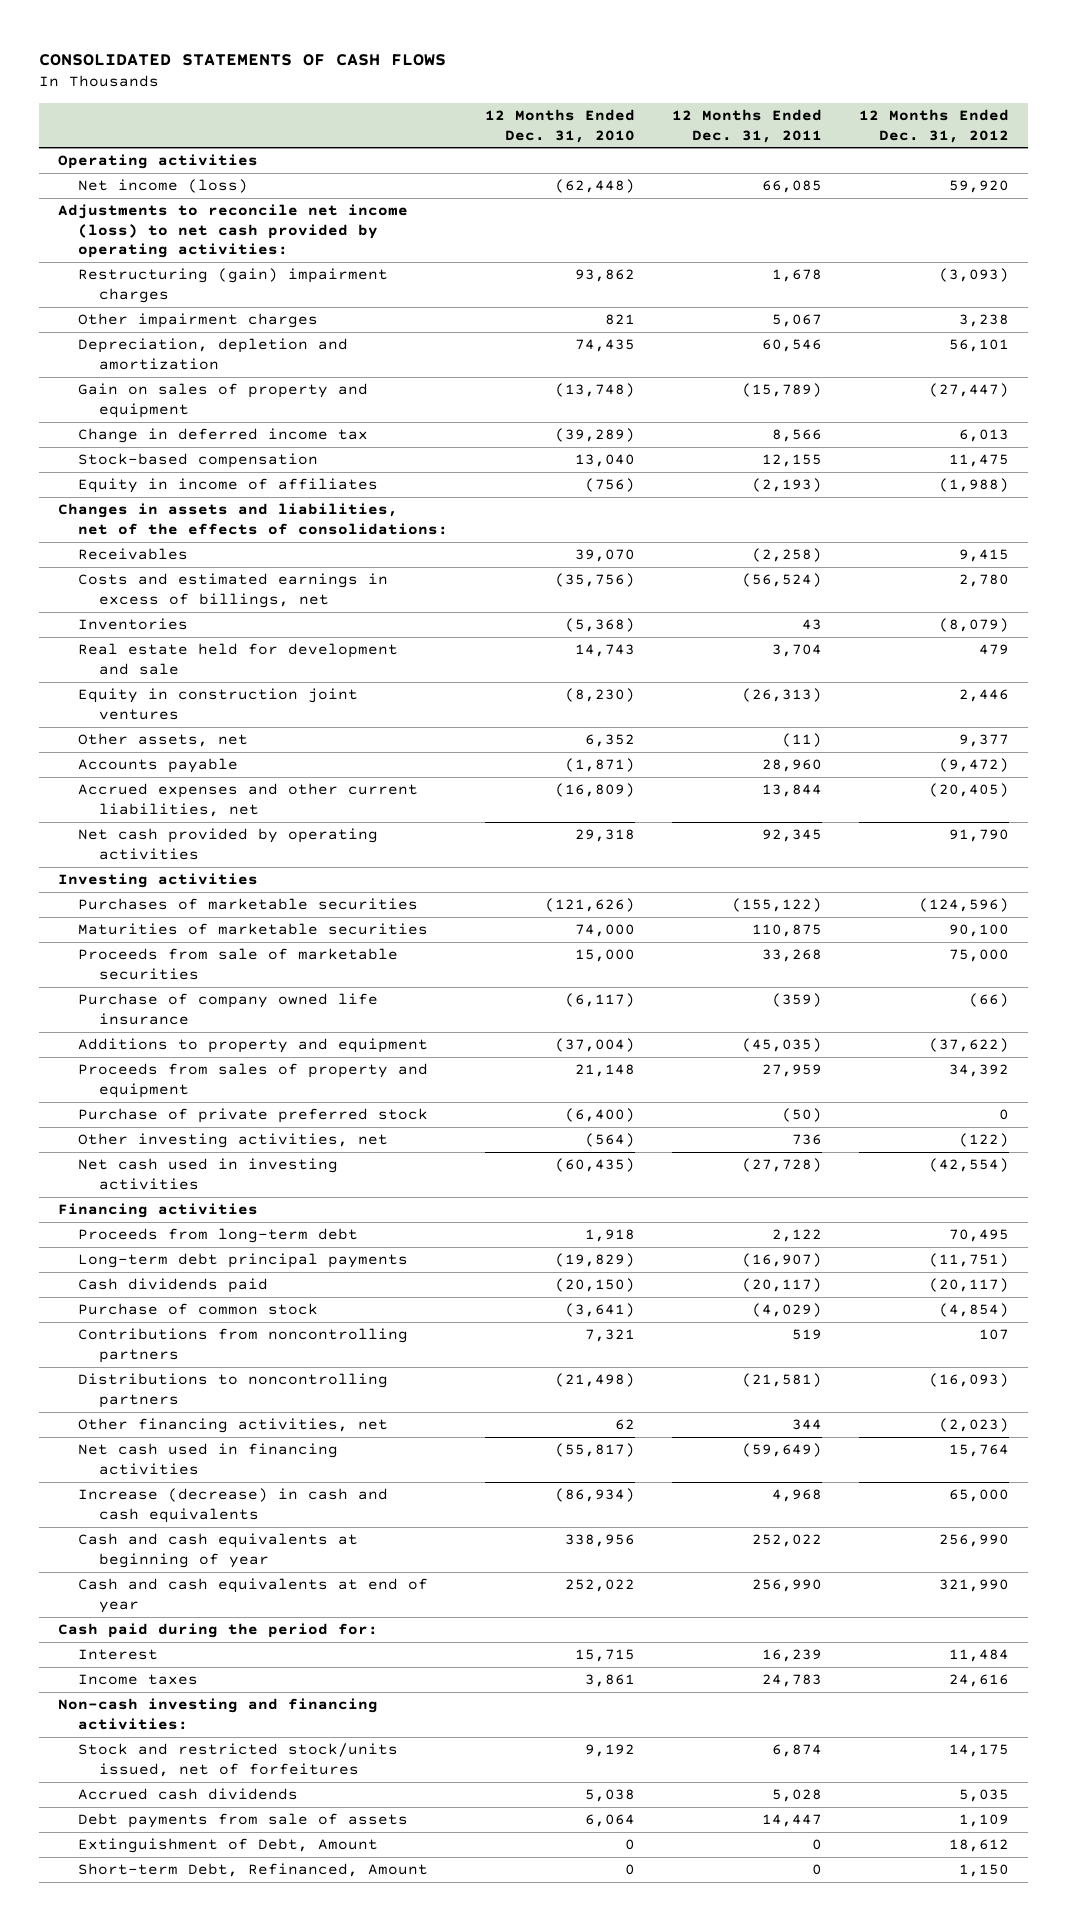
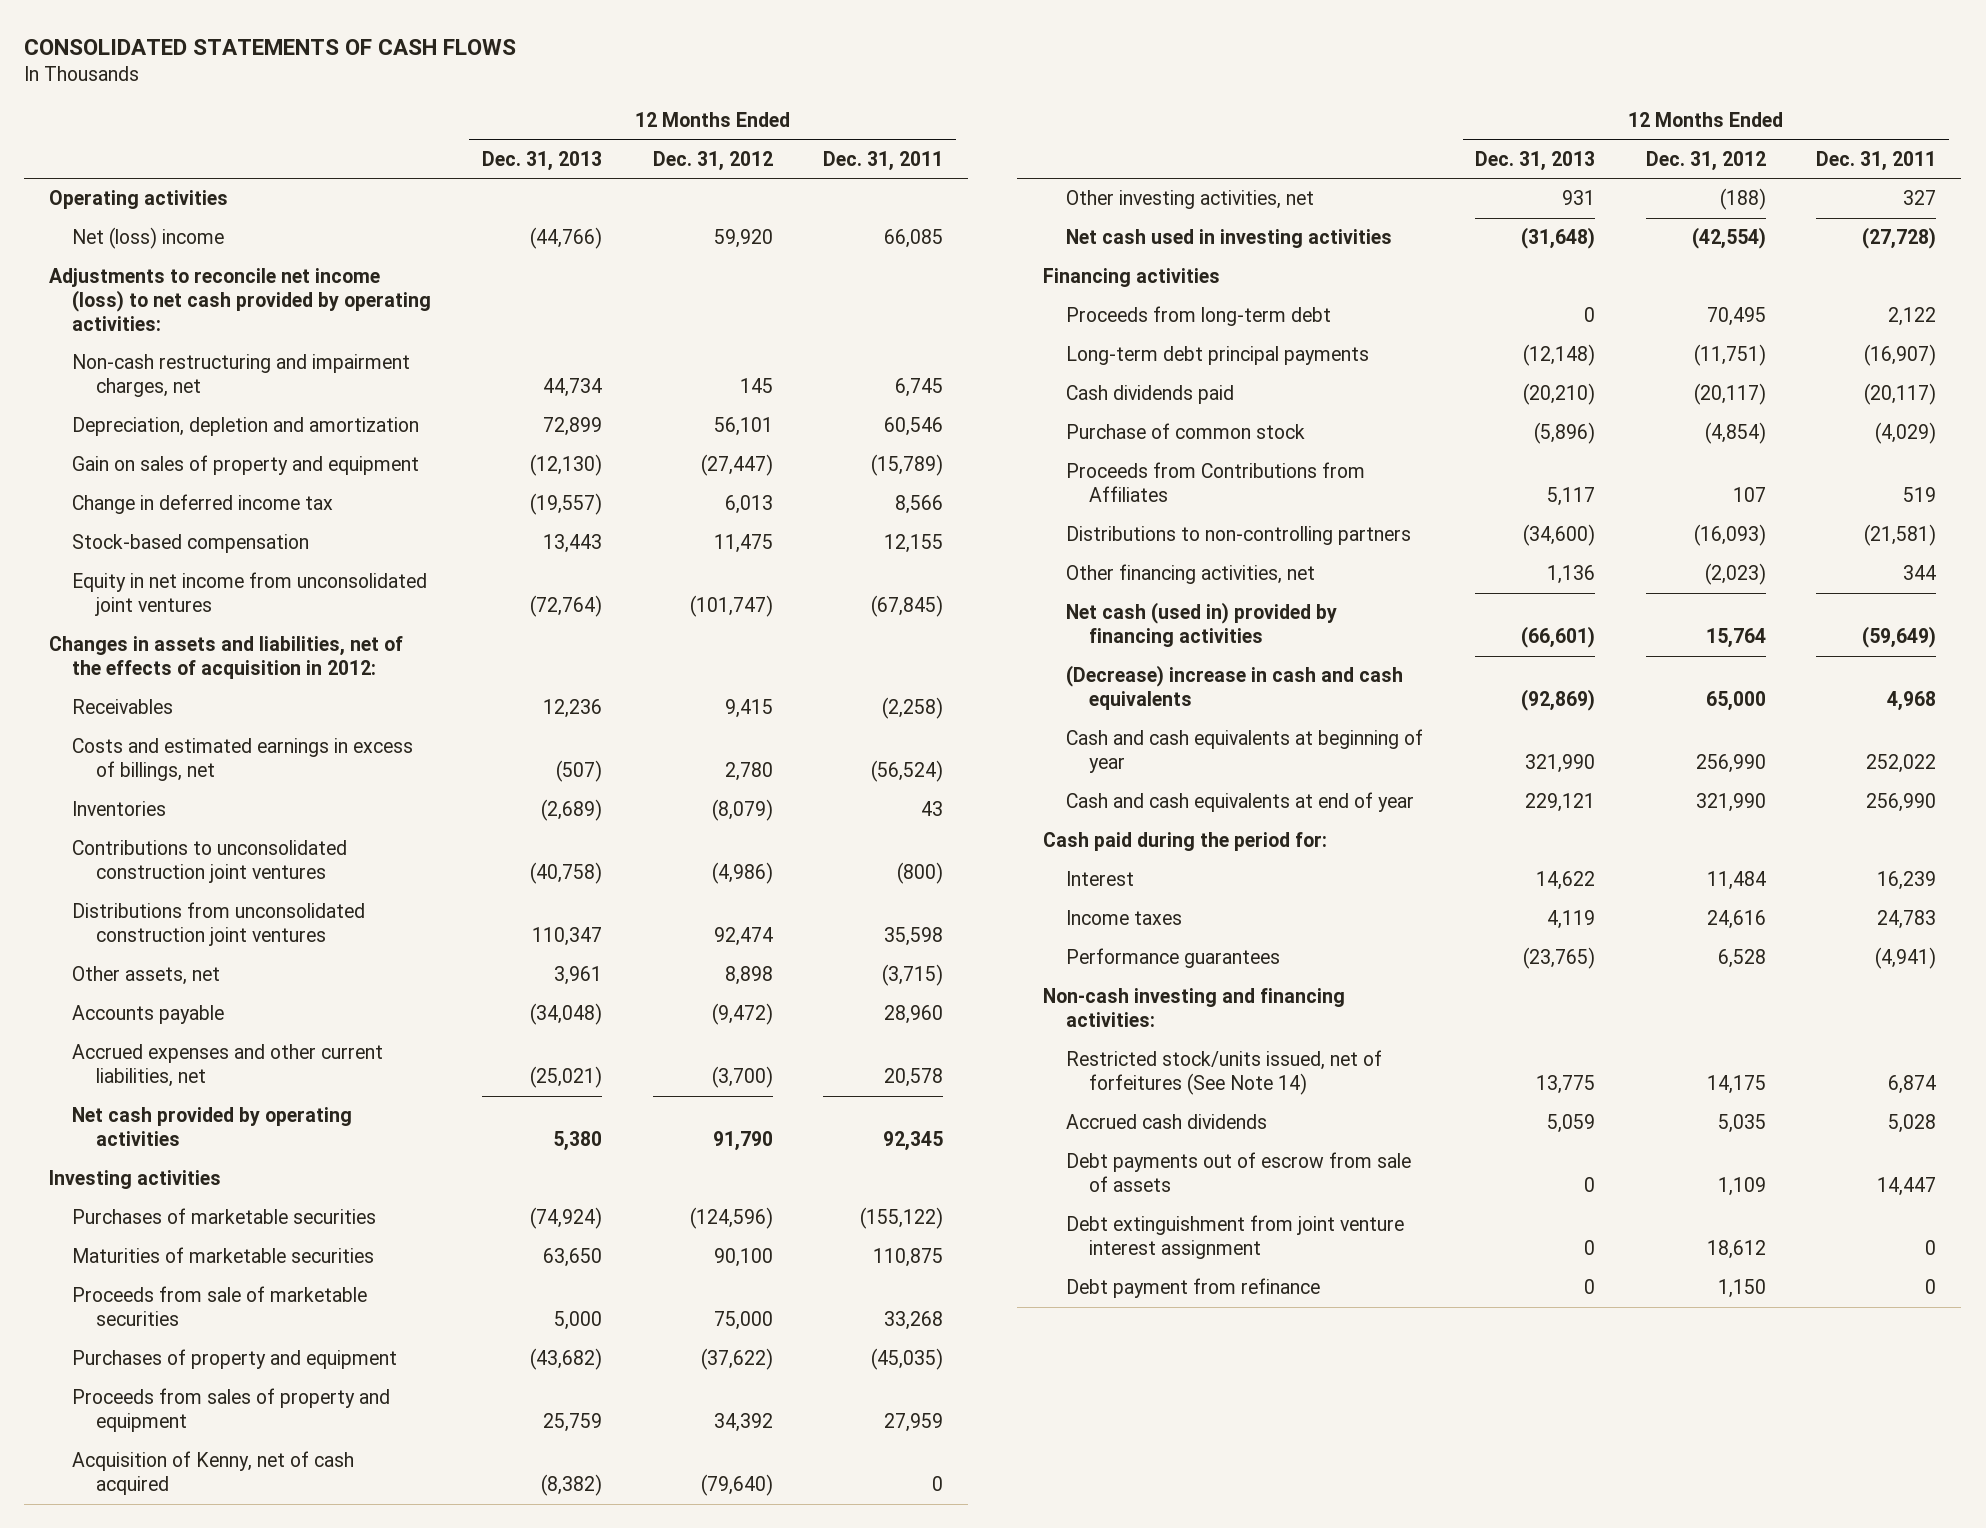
[485,109,636,143] 12 Months Ended Dec. 31, 2010 -> none
none -> [482,150,603,171] Dec. 31, 2013
[78,179,249,194] Net income (loss) -> [72,227,225,250] Net (loss) income
[78,313,319,329] Other impairment charges -> none
[78,268,389,303] Restructuring (gain) impairment charges -> [72,354,411,398] Non-cash restructuring and impairment charges, net
[772,269,823,283] 1,678 -> [895,378,944,398] 6,745
[939,268,1010,283] (3,093) -> [739,378,773,394] 145
[78,478,379,494] Equity in income of affiliates -> none
none -> [72,572,428,617] Equity in net income from unconsolidated joint ventures
[57,503,449,535] Changes in assets and liabilities, net of the effects of consolidations: -> [49,636,404,680] Changes in assets and liabilities, net of the effects of acquisition in 2012:
[78,643,399,675] Real estate held for development and sale -> none
[78,688,359,720] Equity in construction joint ventures -> [72,840,348,884] Contributions to unconsolidated construction joint ventures
[742,688,823,703] (26,313) -> [897,862,944,885] (800)
[959,689,1010,703] 2,446 -> [711,862,773,885] (4,986)
none -> [72,902,366,947] Distributions from unconsolidated construction joint ventures
[782,733,823,748] (11) -> [882,964,944,987] (3,715)
[959,734,1010,748] 9,377 -> [724,966,773,986] 8,898
[762,784,823,798] 13,844 -> [884,1068,944,1088] 20,578
[929,783,1010,798] (20,405) -> [711,1066,773,1089] (3,700)
[78,993,379,1025] Purchase of company owned life insurance -> none
[78,1038,429,1054] Additions to property and equipment -> [72,1349,398,1370] Purchases of property and equipment
[78,1108,429,1124] Purchase of private preferred stock -> none
none -> [72,1451,355,1496] Acquisition of Kenny, net of cash acquired
[792,1134,823,1146] 736 -> [1903,190,1937,206] 327
[959,1133,1010,1148] (122) -> [1719,188,1766,211] (188)
[78,1328,409,1363] Contributions from noncontrolling partners -> [1065,462,1365,503] Proceeds from Contributions from Affiliates
[78,1373,389,1408] Distributions to noncontrolling partners -> [1065,526,1411,546] Distributions to non-controlling partners
[78,1443,339,1475] Net cash used in financing activities -> [1065,602,1337,648] Net cash (used in) provided by financing activities
[78,1488,389,1523] Increase (decrease) in cash and cash equivalents -> [1065,665,1403,711] (Decrease) increase in cash and cash equivalents
none -> [1065,948,1280,969] Performance guarantees
[78,1743,399,1777] Stock and restricted stock/units issued, net of forfeitures -> [1065,1050,1382,1096] Restricted stock/units issued, net of forfeitures (See Note 14)
[78,1813,409,1829] Debt payments from sale of assets -> [1065,1152,1411,1193] Debt payments out of escrow from sale of assets
[78,1838,379,1854] Extinguishment of Debt, Amount -> [1065,1215,1404,1260] Debt extinguishment from joint venture interest assignment
[78,1863,429,1878] Short-term Debt, Refinanced, Amount -> [1065,1278,1320,1299] Debt payment from refinance

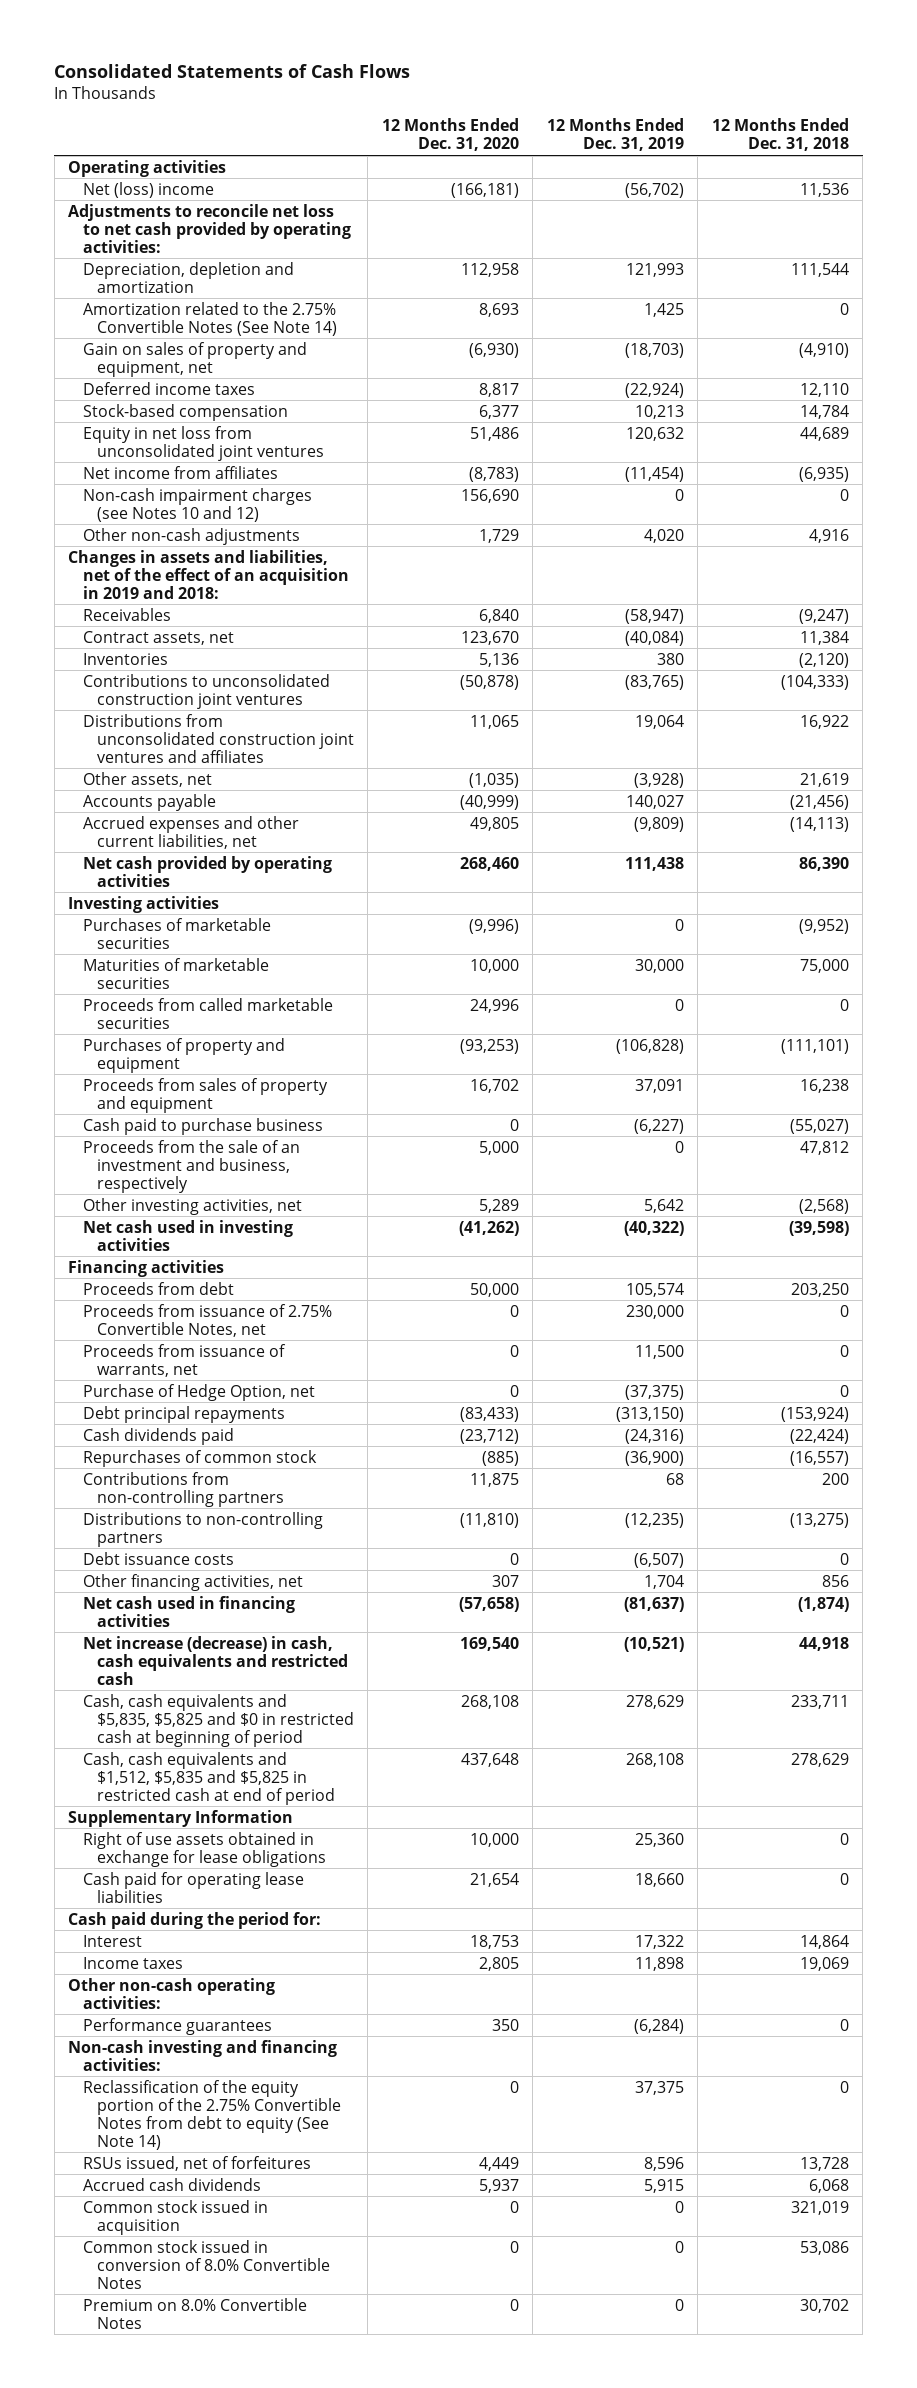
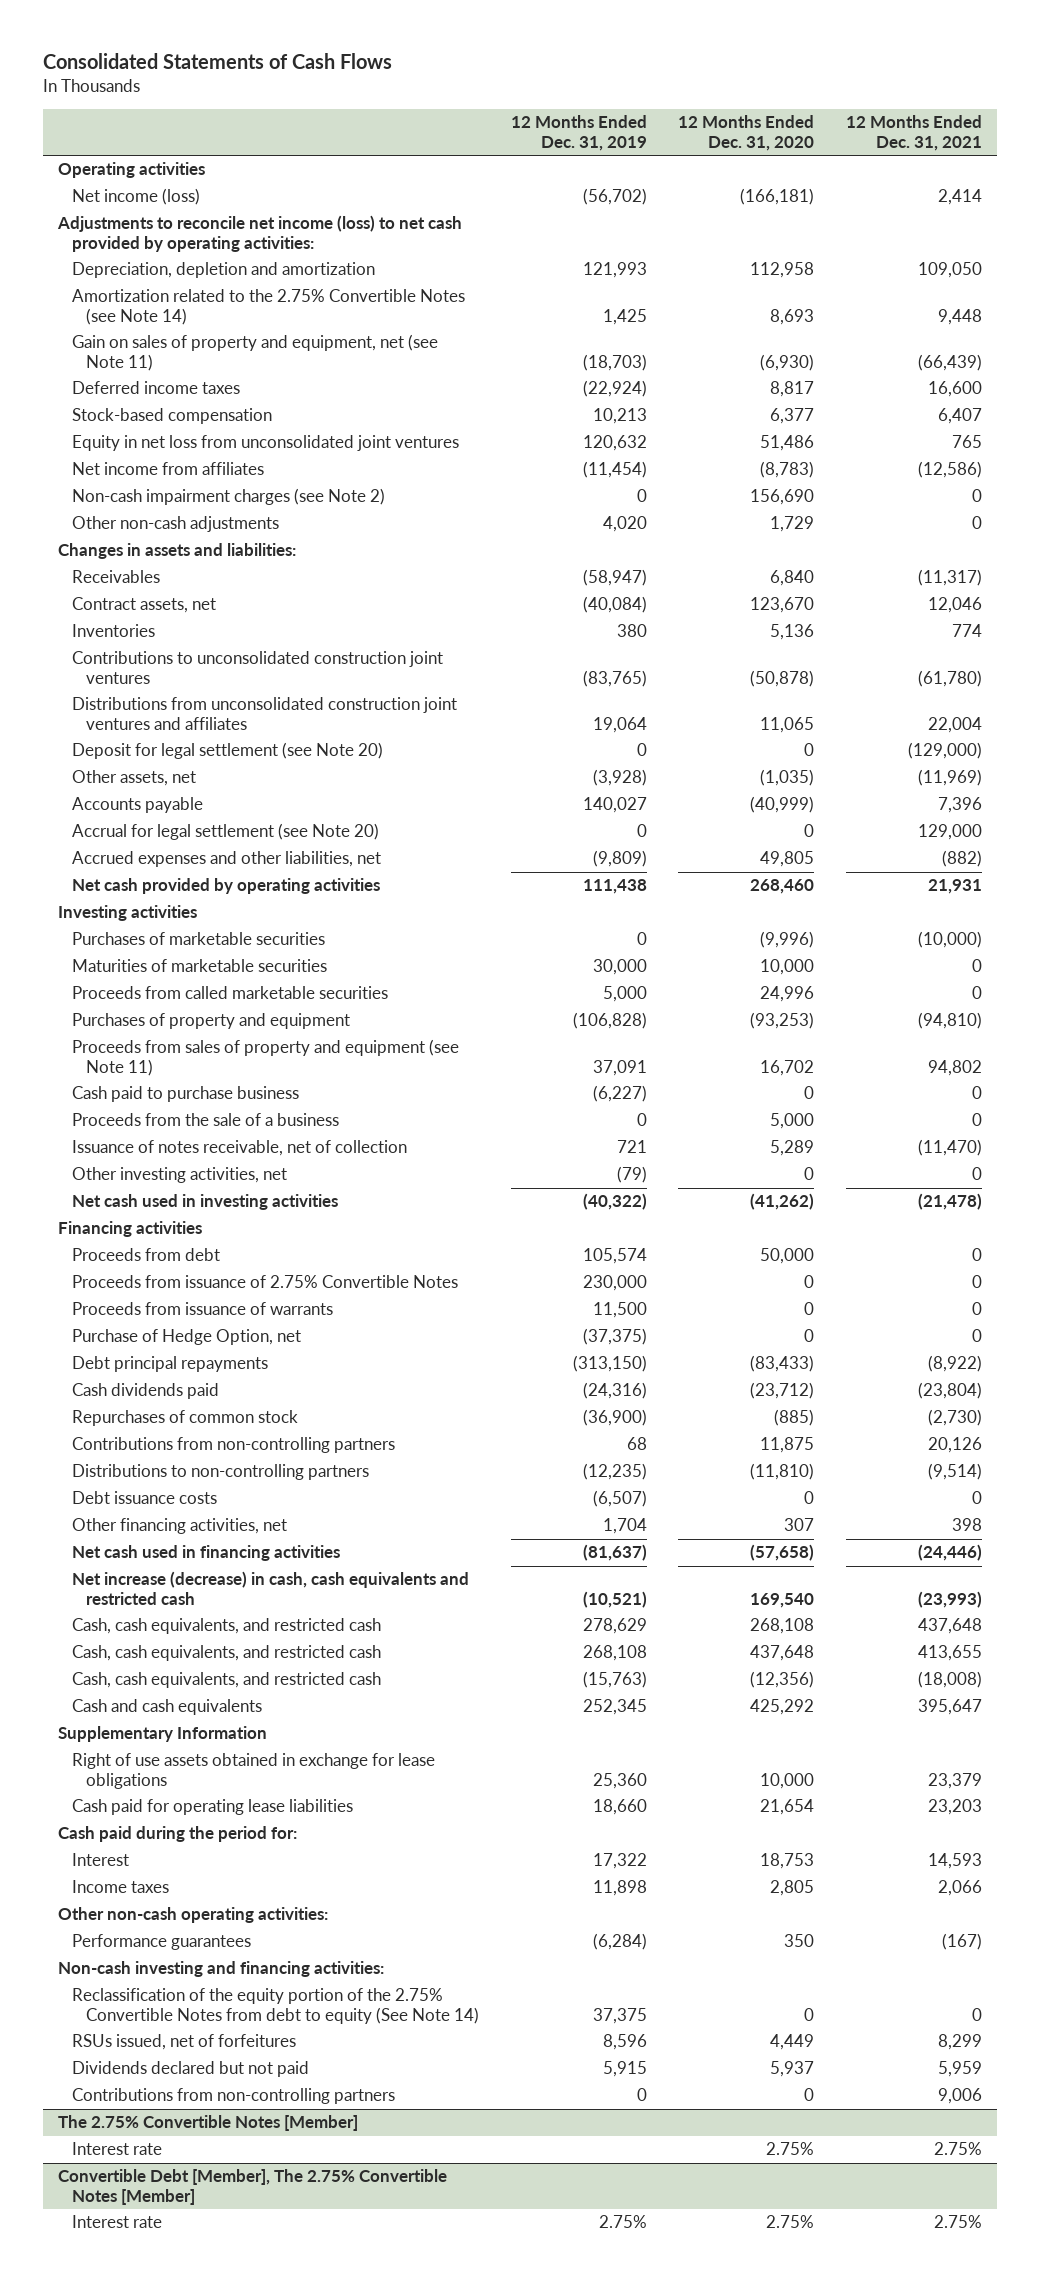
[711,118,849,152] 12 Months Ended Dec. 31, 2018 -> none
none -> [845,115,982,151] 12 Months Ended Dec. 31, 2021
[82,181,214,198] Net (loss) income -> [72,188,201,206] Net income (loss)
[68,203,351,253] Adjustments to reconcile net loss to net cash provided by operating activities: -> [57,215,463,253] Adjustments to reconcile net income (loss) to net cash provided by operating activities:
[82,301,337,336] Amortization related to the 2.75% Convertible Notes (See Note 14) -> [72,289,466,326] Amortization related to the 2.75% Convertible Notes (see Note 14)
[82,341,307,377] Gain on sales of property and equipment, net -> [72,334,439,372] Gain on sales of property and equipment, net (see Note 11)
[82,487,312,522] Non-cash impairment charges (see Notes 10 and 12) -> [72,488,386,506] Non-cash impairment charges (see Note 2)
[68,549,349,599] Changes in assets and liabilities, net of the effect of an acquisition in 2019 and 2018: -> [58,543,297,560] Changes in assets and liabilities:
none -> [72,742,384,760] Deposit for legal settlement (see Note 20)
none -> [72,823,380,841] Accrual for legal settlement (see Note 20)
[82,815,299,849] Accrued expenses and other current liabilities, net -> [72,851,382,868] Accrued expenses and other liabilities, net
[674,998,684,1011] 0 -> [602,986,647,1003] 5,000
[82,1077,328,1113] Proceeds from sales of property and equipment -> [72,1039,460,1077] Proceeds from sales of property and equipment (see Note 11)
[82,1139,300,1193] Proceeds from the sale of an investment and business, respectively -> [72,1113,340,1127] Proceeds from the sale of a business
none -> [72,1140,408,1157] Issuance of notes receivable, net of collection
[478,1198,519,1213] 5,289 -> [804,1167,815,1181] 0
[643,1198,684,1213] 5,642 -> [616,1166,647,1184] (79)
[82,1303,332,1337] Proceeds from issuance of 2.75% Convertible Notes, net -> [72,1275,459,1289] Proceeds from issuance of 2.75% Convertible Notes
[82,1343,286,1377] Proceeds from issuance of warrants, net -> [72,1302,334,1316] Proceeds from issuance of warrants
[82,1693,354,1747] Cash, cash equivalents and $5,835, $5,825 and $0 in restricted cash at beginning of period -> [72,1618,382,1635] Cash, cash equivalents, and restricted cash
[82,1751,335,1805] Cash, cash equivalents and $1,512, $5,835 and $5,825 in restricted cash at end of period -> [72,1645,382,1662] Cash, cash equivalents, and restricted cash
none -> [72,1672,382,1689] Cash, cash equivalents, and restricted cash
none -> [72,1699,263,1716] Cash and cash equivalents
[82,2199,268,2235] Common stock issued in acquisition -> none
[82,2239,330,2289] Common stock issued in conversion of 8.0% Convertible Notes -> none
[82,2297,307,2329] Premium on 8.0% Convertible Notes -> none
[82,2177,261,2191] Accrued cash dividends -> [72,2061,310,2078] Dividends declared but not paid
none -> [72,2088,396,2105] Contributions from non-controlling partners
none -> [58,2115,359,2132] The 2.75% Convertible Notes [Member]
none -> [72,2142,163,2156] Interest rate
none -> [58,2169,448,2206] Convertible Debt [Member], The 2.75% Convertible Notes [Member]
none -> [72,2215,163,2229] Interest rate

